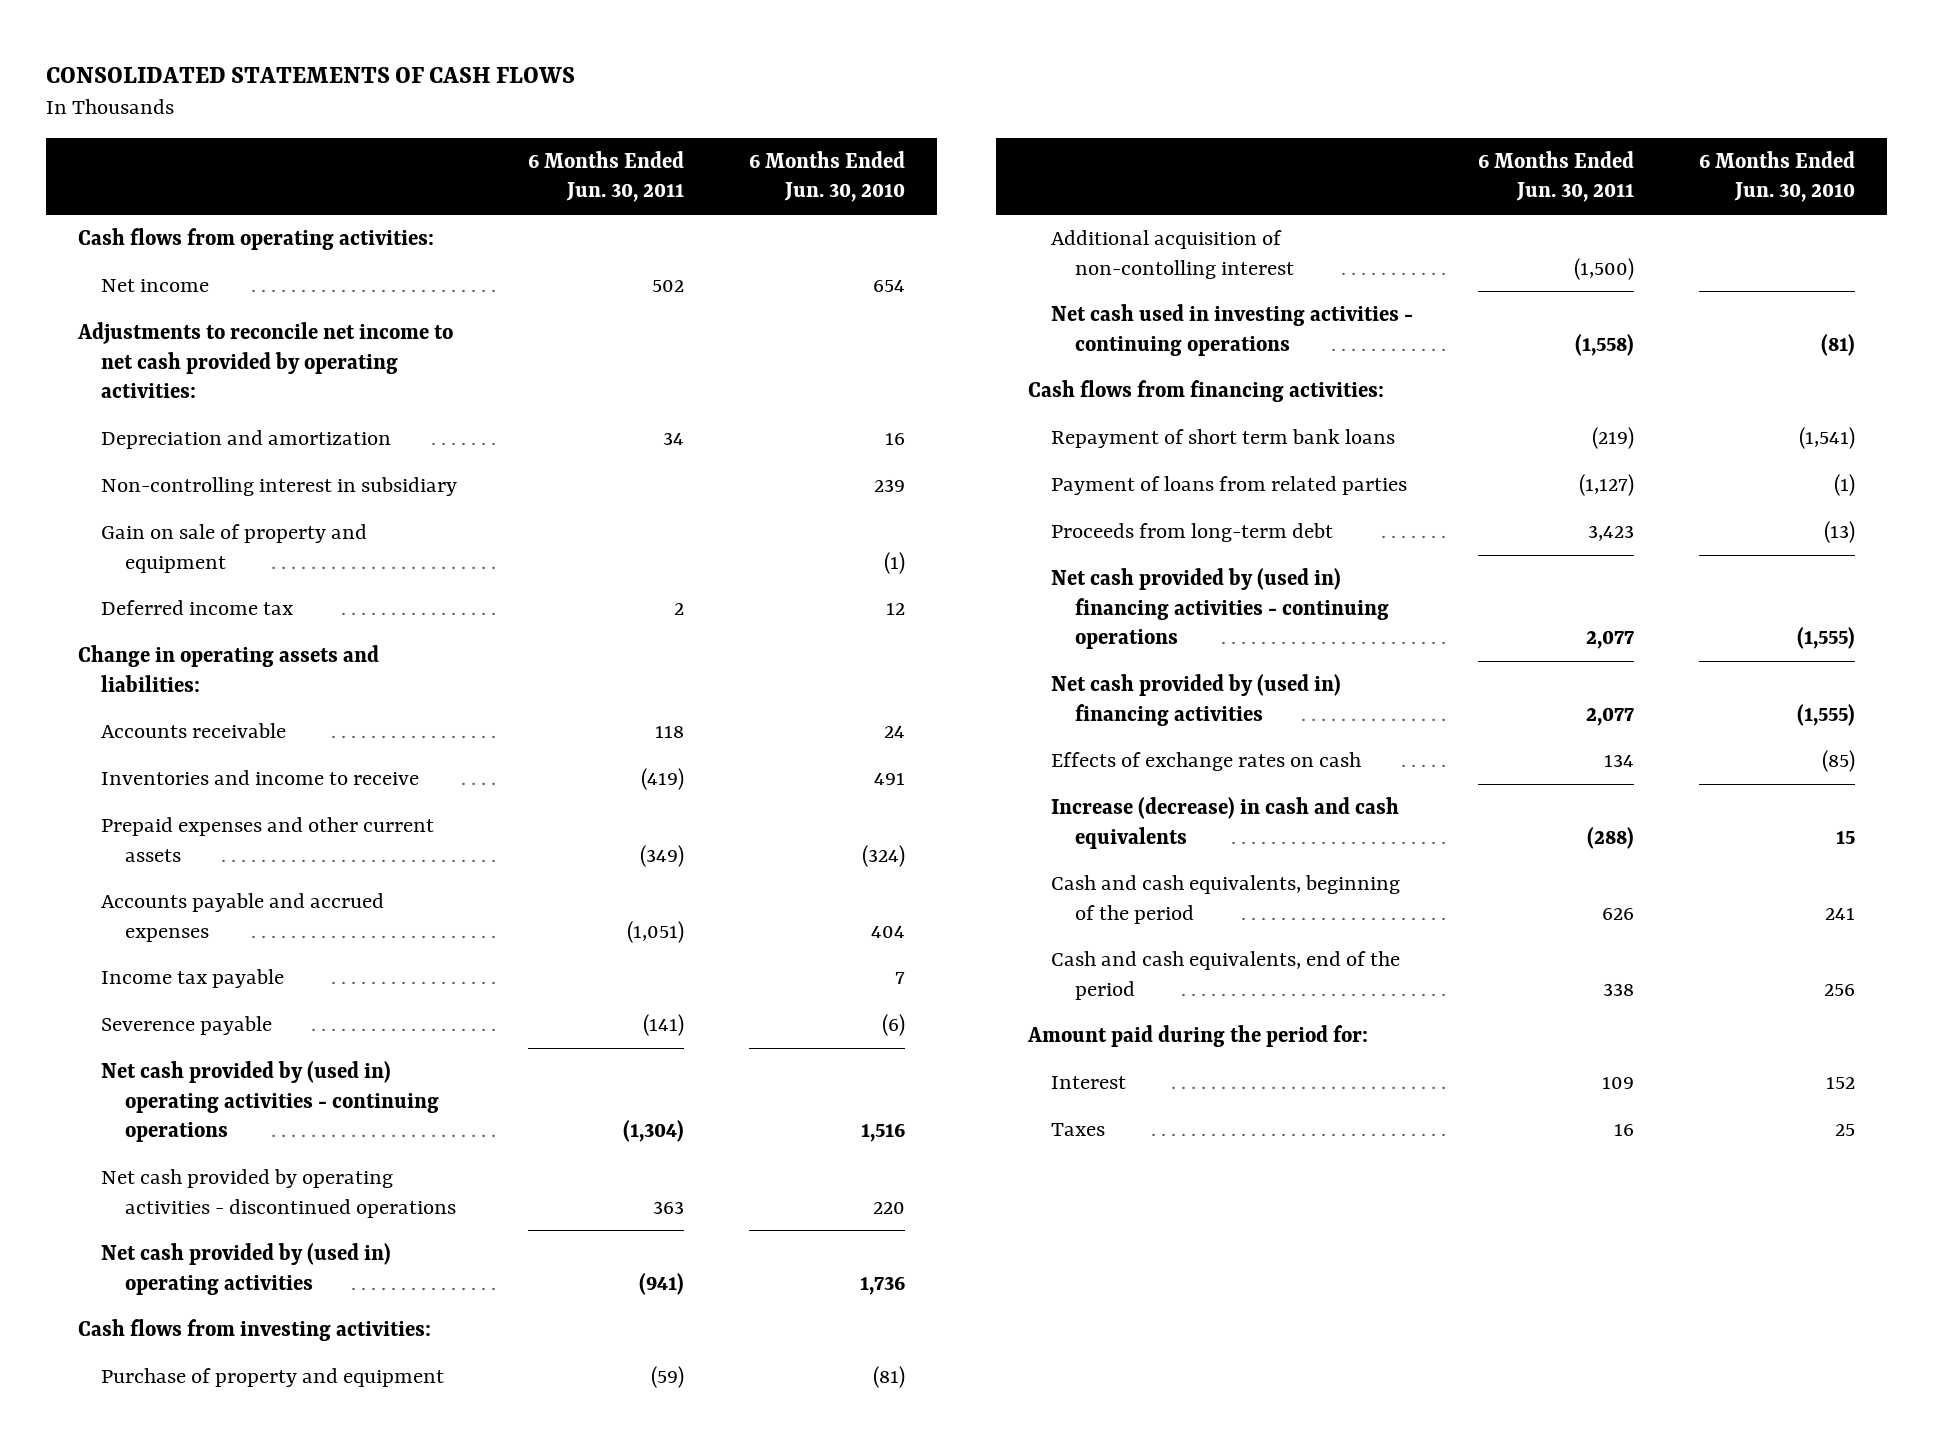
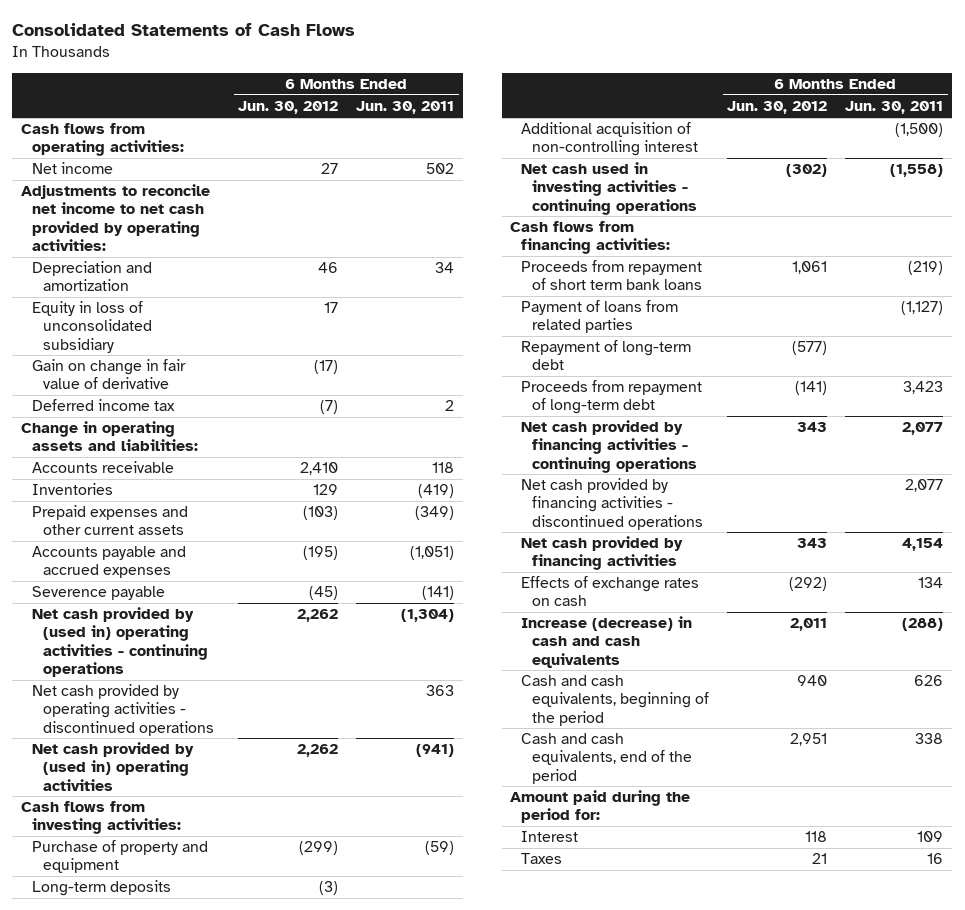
[45,66,575,83] CONSOLIDATED STATEMENTS OF CASH FLOWS -> [12,23,356,37] Consolidated Statements of Cash Flows
[748,151,905,203] 6 Months Ended Jun. 30, 2010 -> none
none -> [238,101,339,115] Jun. 30, 2012
[101,524,368,573] Gain on sale of property and equipment -> none
[101,477,458,497] Non-controlling interest in subsidiary -> [32,301,153,353] Equity in loss of unconsolidated subsidiary
none -> [32,359,187,390] Gain on change in fair value of derivative
[101,770,420,786] Inventories and income to receive -> [32,483,114,496] Inventories
[101,969,285,989] Income tax payable -> none
none -> [32,880,172,897] Long-term deposits
[1051,230,1294,279] Additional acquisition of non-contolling interest -> [521,122,699,157] Additional acquisition of non-controlling interest
[1051,429,1396,449] Repayment of short term bank loans -> [521,260,703,291] Proceeds from repayment of short term bank loans
none -> [521,340,692,371] Repayment of long-term debt
[1051,523,1334,543] Proceeds from long-term debt -> [521,380,703,415] Proceeds from repayment of long-term debt
[1051,568,1389,649] Net cash provided by (used in) financing activities - continuing operations -> [521,420,698,473] Net cash provided by financing activities - continuing operations
none -> [521,478,704,530] Net cash provided by financing activities - discontinued operations
[1051,674,1342,726] Net cash provided by (used in) financing activities -> [521,536,684,571] Net cash provided by financing activities
[1585,706,1634,726] 2,077 -> [902,538,944,552] 4,154

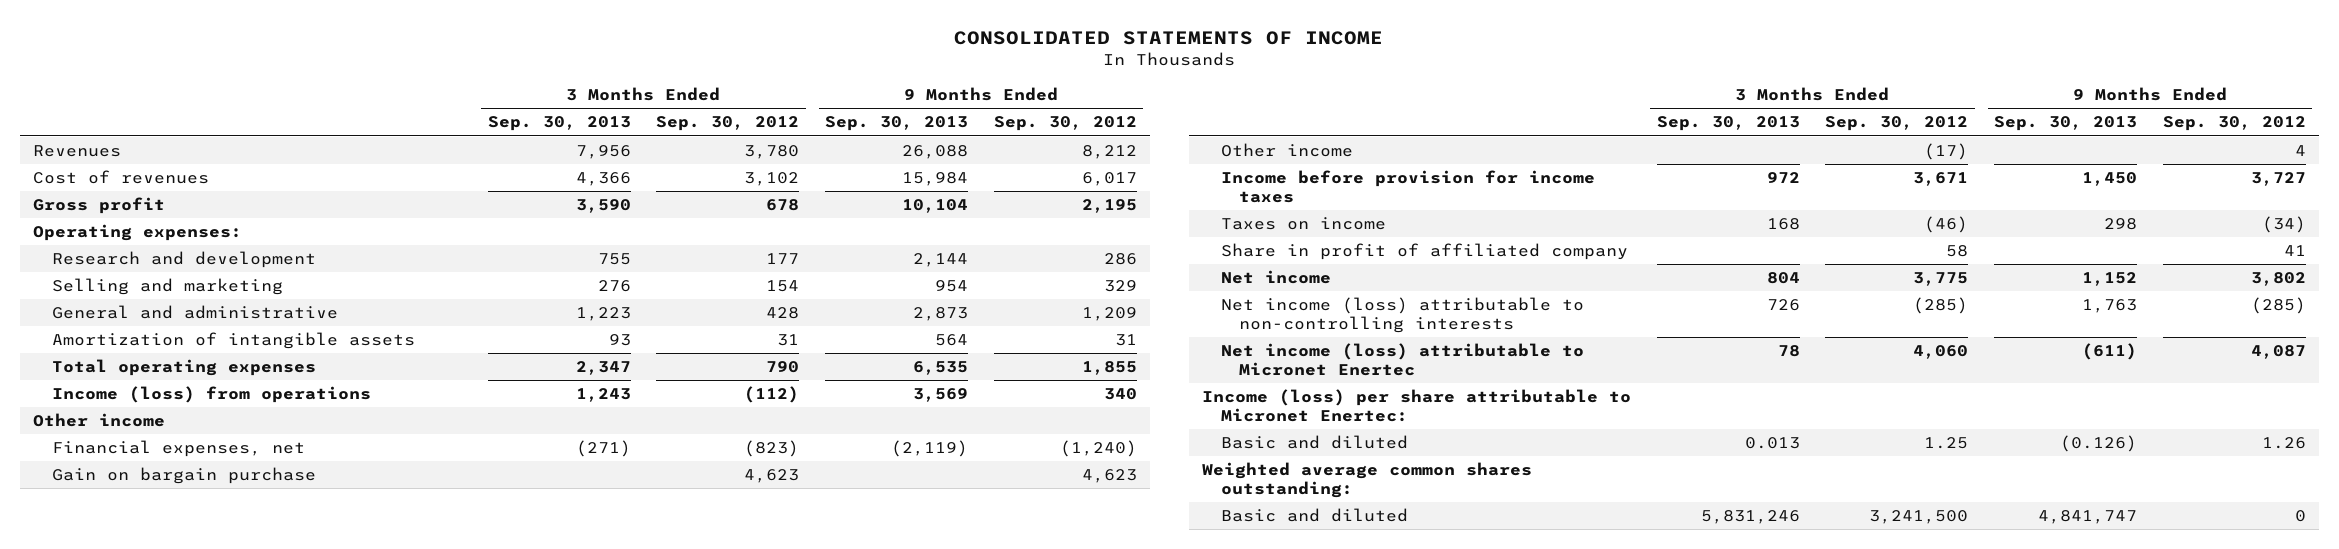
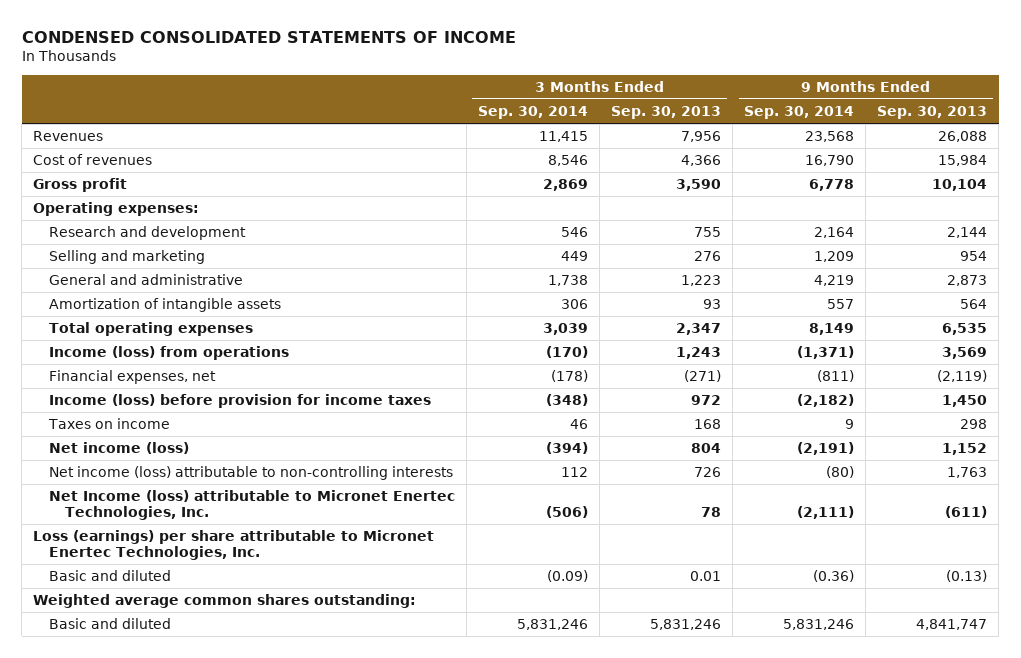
[954,31,1384,46] CONSOLIDATED STATEMENTS OF INCOME -> [21,30,516,43] CONDENSED CONSOLIDATED STATEMENTS OF INCOME
[656,116,800,132] Sep. 30, 2012 -> none
[993,116,1137,132] Sep. 30, 2012 -> none
none -> [478,106,589,120] Sep. 30, 2014
none -> [744,106,855,120] Sep. 30, 2014
[32,413,165,428] Other income -> none
[51,467,316,485] Gain on bargain purchase -> none
[1220,143,1353,158] Other income -> none
[1220,170,1595,204] Income before provision for income taxes -> [48,394,431,409] Income (loss) before provision for income taxes
[1220,243,1628,261] Share in profit of affiliated company -> none
[1220,270,1331,285] Net income -> [48,442,189,455] Net income (loss)
[1220,343,1584,377] Net income (loss) attributable to Micronet Enertec -> [48,490,455,520] Net Income (loss) attributable to Micronet Enertec Technologies, Inc.
[1201,389,1631,423] Income (loss) per share attributable to Micronet Enertec: -> [33,530,435,560] Loss (earnings) per share attributable to Micronet Enertec Technologies, Inc.
[1744,437,1800,450] 0.013 -> [690,571,722,582] 0.01
[2060,435,2138,453] (0.126) -> [946,570,988,583] (0.13)

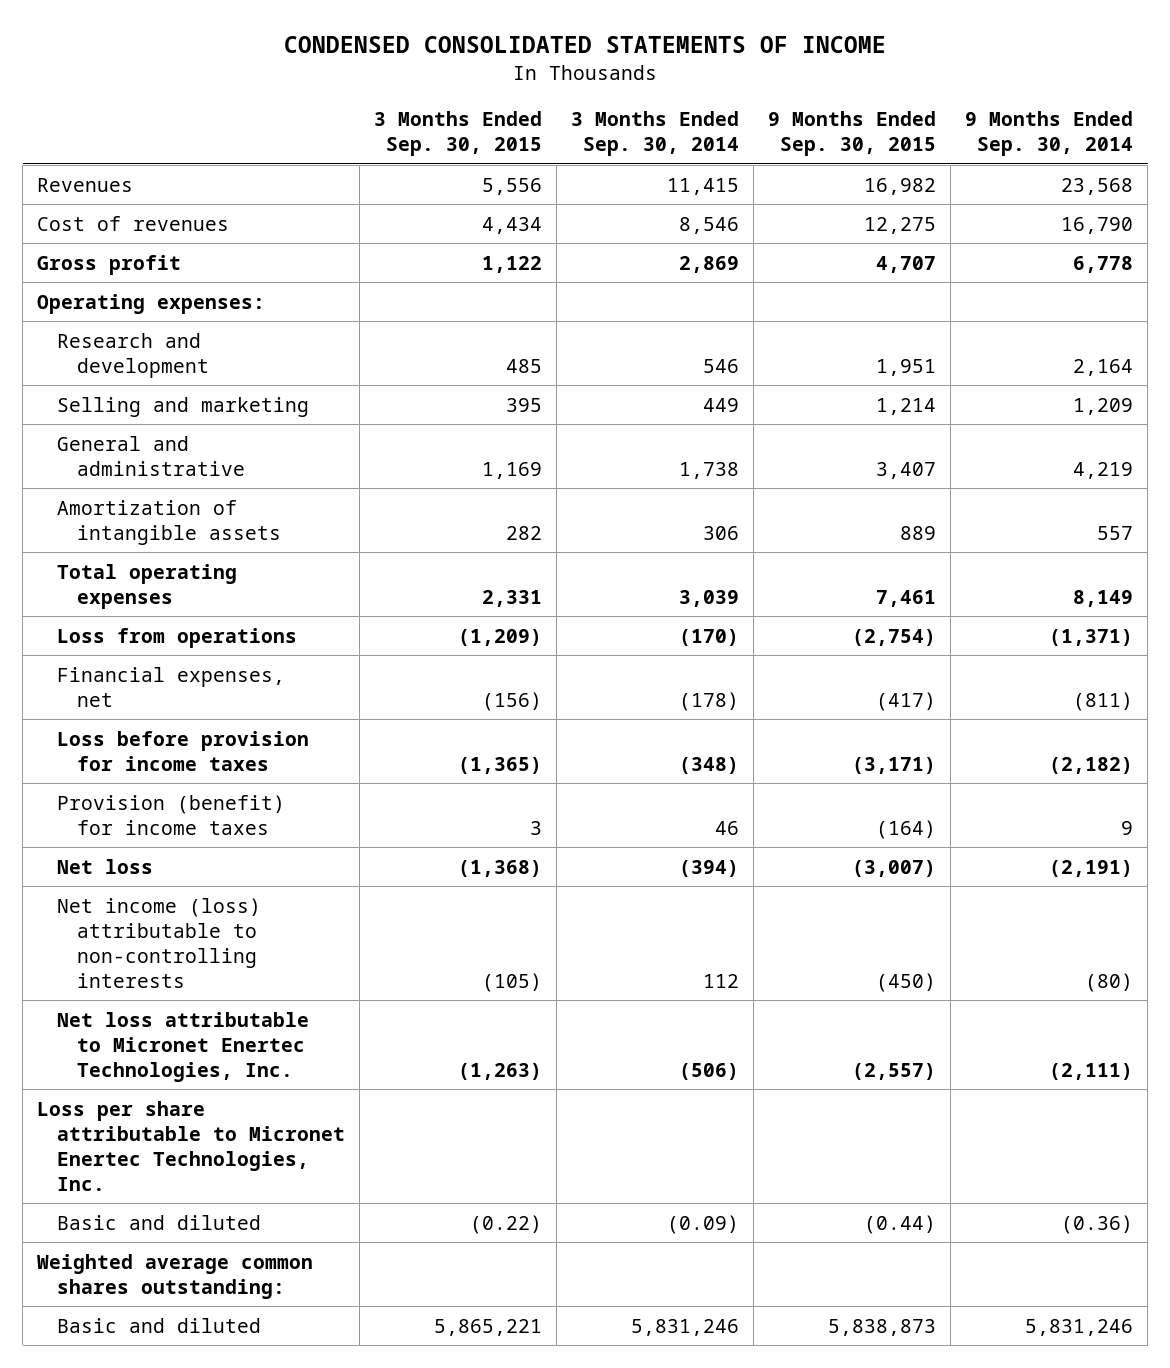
[611,106,722,120] Sep. 30, 2013 -> none
[877,106,988,120] Sep. 30, 2013 -> none
none -> [374,111,543,157] 3 Months Ended Sep. 30, 2015
none -> [768,111,937,157] 9 Months Ended Sep. 30, 2015
[48,346,289,361] Income (loss) from operations -> [56,627,297,648] Loss from operations
[48,394,431,409] Income (loss) before provision for income taxes -> [56,730,309,771] Loss before provision for income taxes
[47,418,170,430] Taxes on income -> [56,794,285,835] Provision (benefit) for income taxes
[48,442,189,455] Net income (loss) -> [56,858,153,874] Net loss
[48,490,455,520] Net Income (loss) attributable to Micronet Enertec Technologies, Inc. -> [56,1011,309,1082] Net loss attributable to Micronet Enertec Technologies, Inc.
[33,530,435,560] Loss (earnings) per share attributable to Micronet Enertec Technologies, Inc. -> [37,1100,345,1191] Loss per share attributable to Micronet Enertec Technologies, Inc.

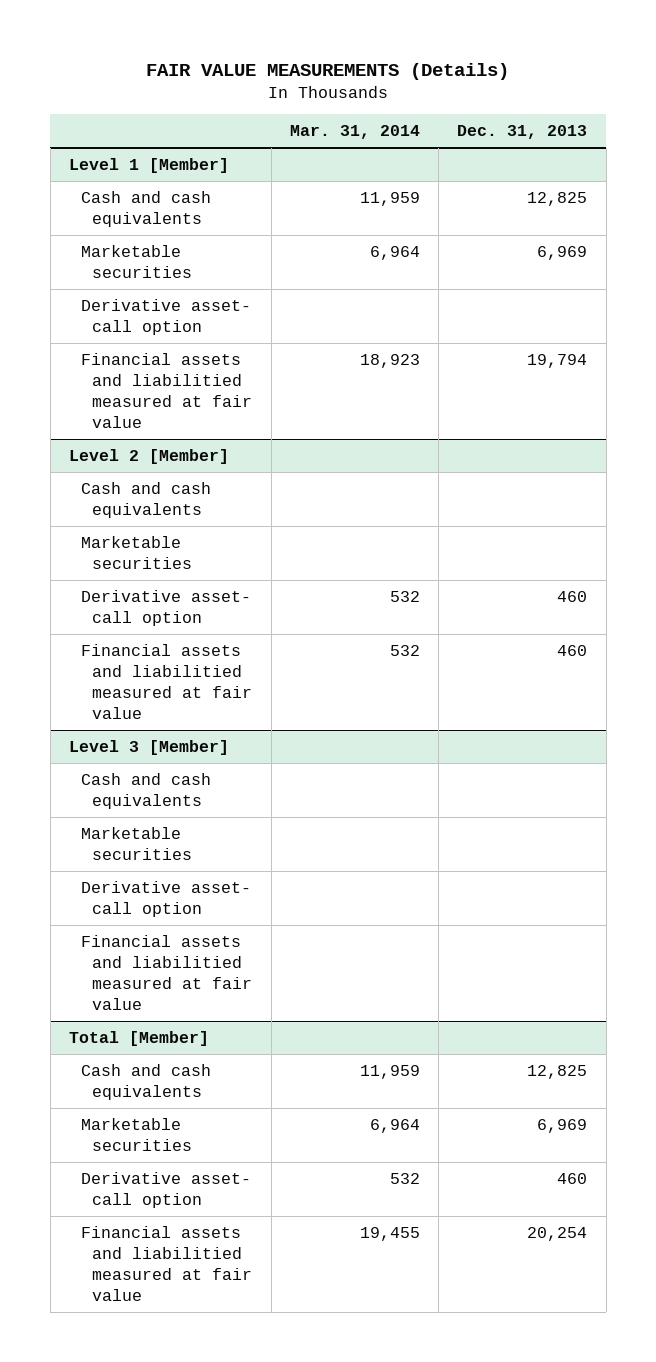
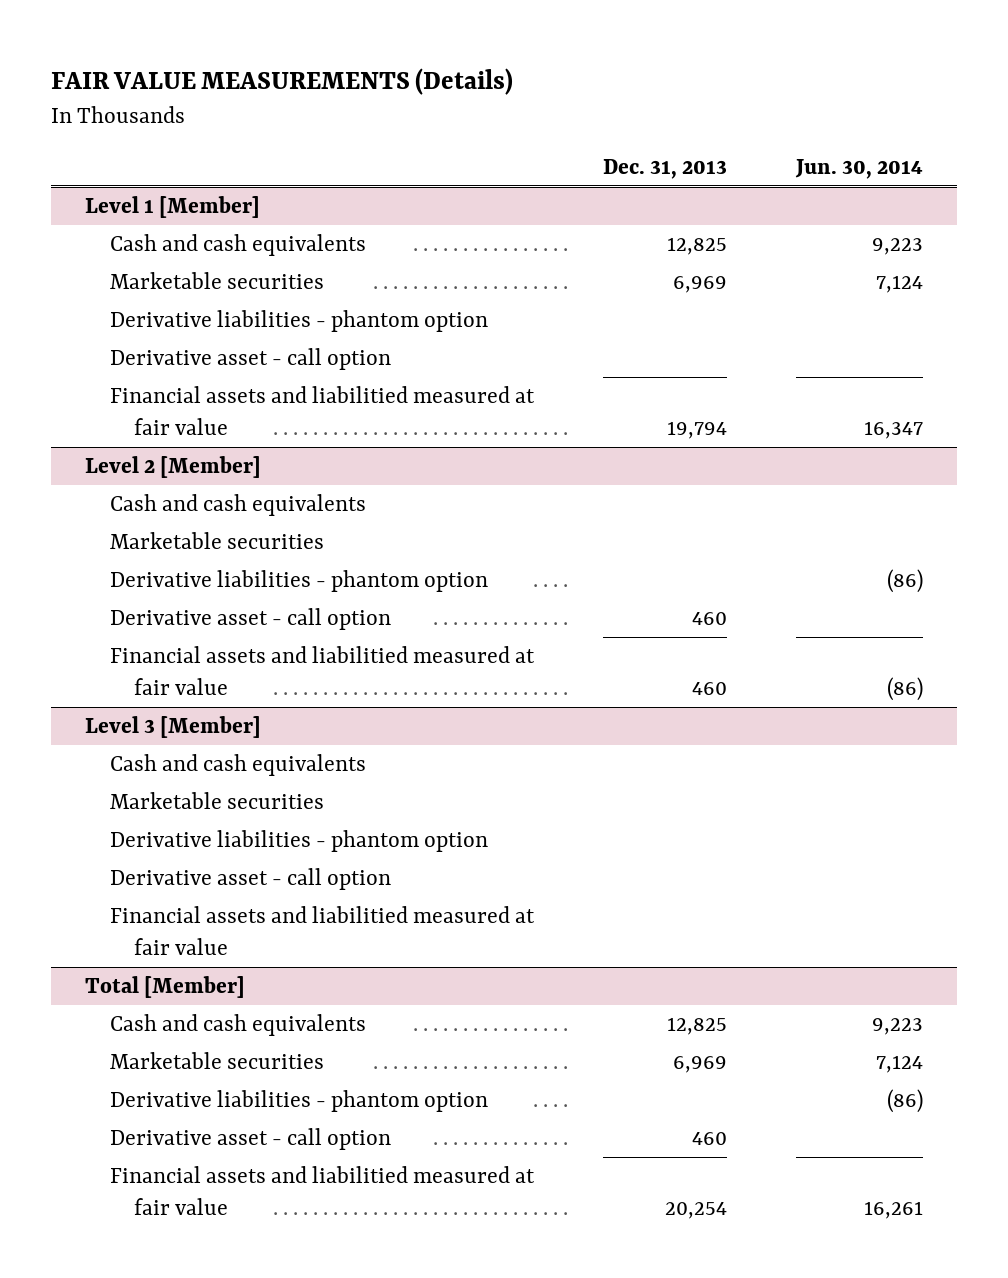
[289,125,420,140] Mar. 31, 2014 -> none
none -> [794,158,923,179] Jun. 30, 2014
none -> [109,310,488,333] Derivative liabilities - phantom option
[80,298,251,335] Derivative asset- call option -> [109,348,391,371] Derivative asset - call option
none -> [109,570,488,593] Derivative liabilities - phantom option
[80,589,251,626] Derivative asset- call option -> [109,608,391,631] Derivative asset - call option
none -> [109,830,488,853] Derivative liabilities - phantom option
[80,880,251,917] Derivative asset- call option -> [109,868,391,891] Derivative asset - call option
none -> [109,1090,488,1113] Derivative liabilities - phantom option
[80,1171,251,1208] Derivative asset- call option -> [109,1128,391,1151] Derivative asset - call option

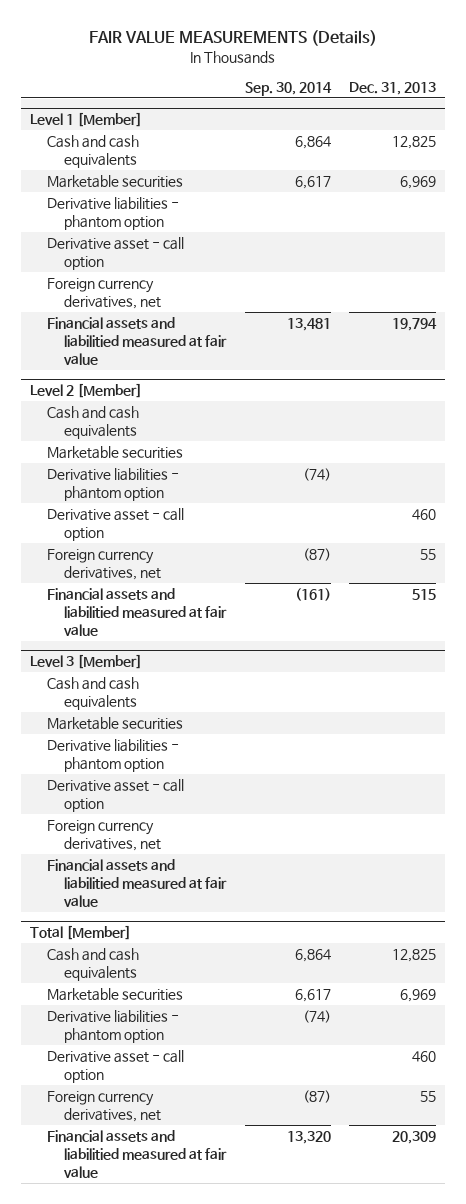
[794,158,923,179] Jun. 30, 2014 -> none
none -> [244,81,332,96] Sep. 30, 2014
none -> [47,277,162,310] Foreign currency derivatives, net
none -> [47,548,162,581] Foreign currency derivatives, net
[691,682,727,696] 460 -> [411,588,436,600] 515
none -> [47,819,162,852] Foreign currency derivatives, net
none -> [47,1090,162,1123] Foreign currency derivatives, net
[664,1202,727,1220] 20,254 -> [391,1130,436,1144] 20,309

